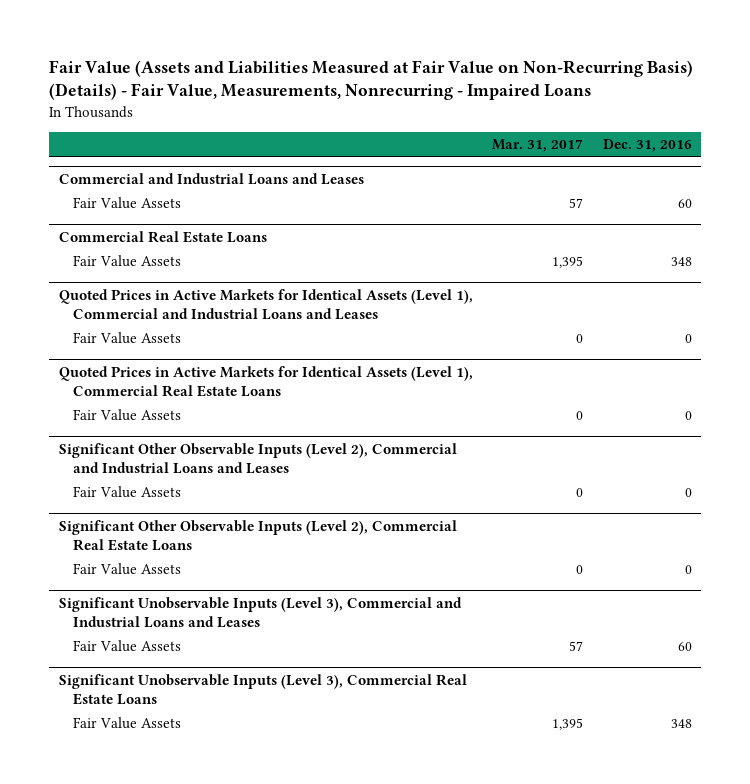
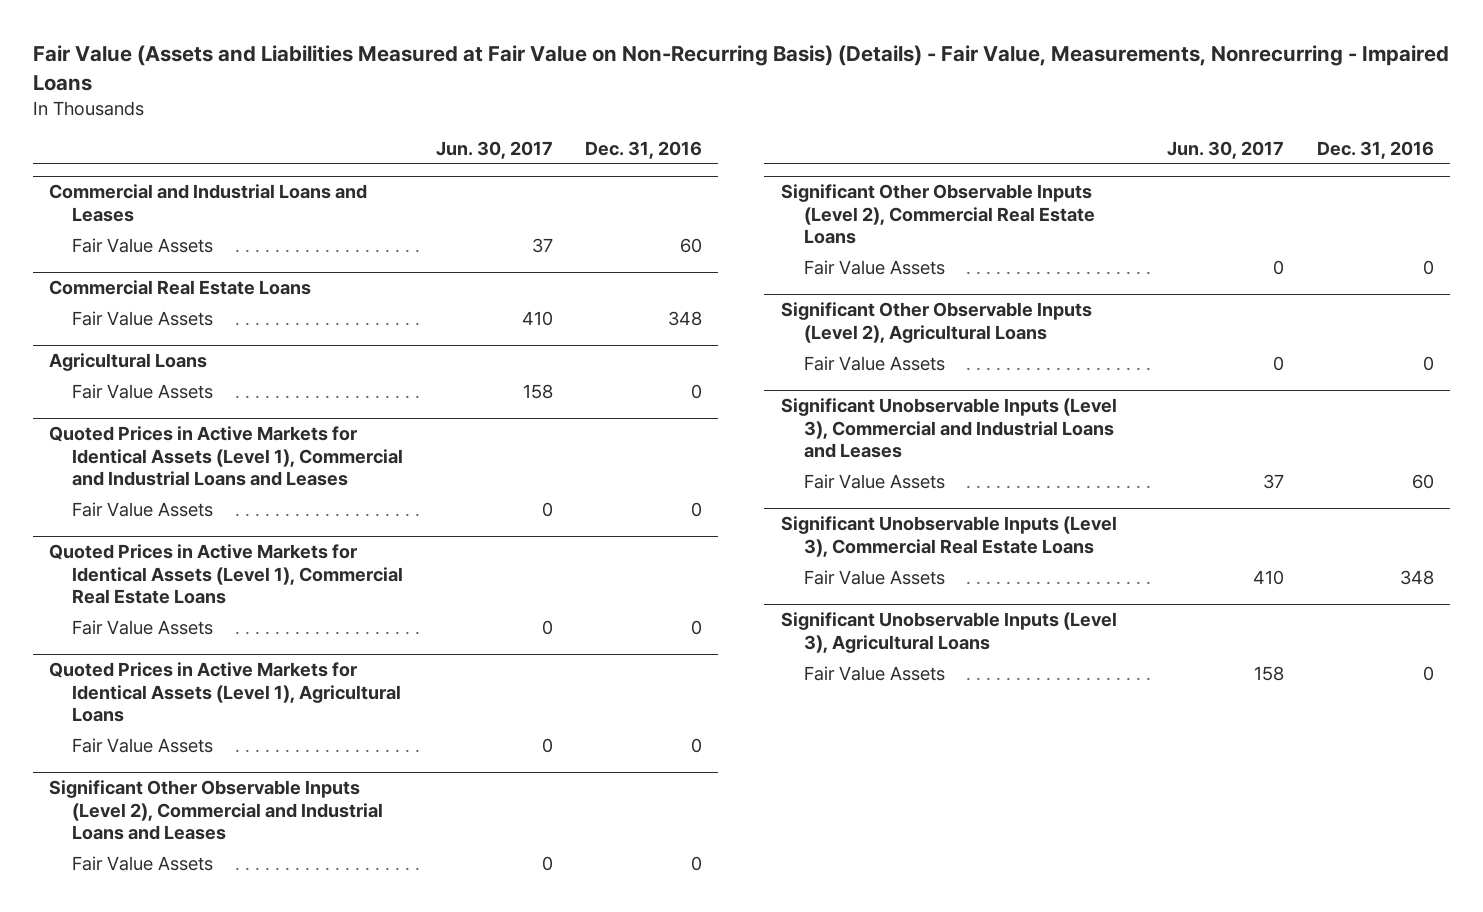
[492,138,584,152] Mar. 31, 2017 -> none
none -> [435,140,553,159] Jun. 30, 2017
none -> [48,353,207,372] Agricultural Loans
none -> [72,383,214,399] Fair Value Assets
none -> [48,662,402,723] Quoted Prices in Active Markets for Identical Assets (Level 1), Agricultural Loans
none -> [72,737,214,753] Fair Value Assets
none -> [780,302,1092,343] Significant Other Observable Inputs (Level 2), Agricultural Loans
none -> [804,355,946,371] Fair Value Assets
none -> [780,612,1117,653] Significant Unobservable Inputs (Level 3), Agricultural Loans
none -> [804,665,946,681] Fair Value Assets

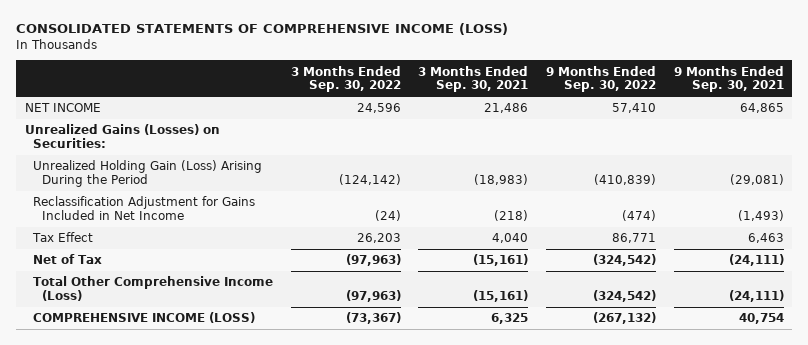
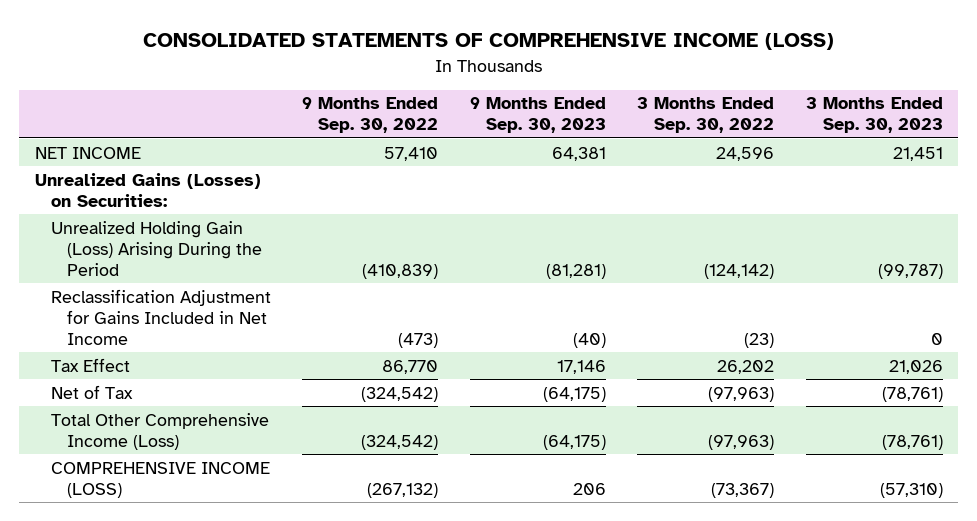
[418,65,529,93] 3 Months Ended Sep. 30, 2021 -> none
[673,65,784,93] 9 Months Ended Sep. 30, 2021 -> none
none -> [469,97,606,134] 9 Months Ended Sep. 30, 2023
none -> [805,97,943,134] 3 Months Ended Sep. 30, 2023
[374,209,401,221] (24) -> [744,333,775,349] (23)
[621,209,656,221] (474) -> [398,333,439,349] (473)
[356,233,401,244] 26,203 -> [717,359,775,374] 26,202
[611,233,656,244] 86,771 -> [382,359,439,374] 86,770

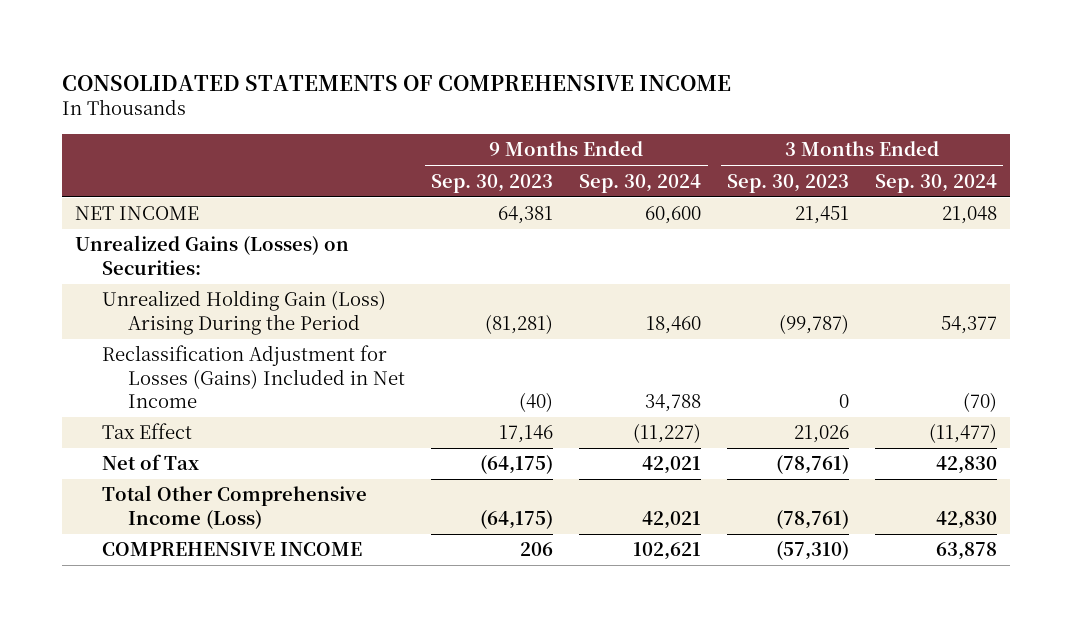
[142,33,834,51] CONSOLIDATED STATEMENTS OF COMPREHENSIVE INCOME (LOSS) -> [61,74,731,91] CONSOLIDATED STATEMENTS OF COMPREHENSIVE INCOME
[302,97,439,134] 9 Months Ended Sep. 30, 2022 -> none
[637,97,775,134] 3 Months Ended Sep. 30, 2022 -> none
none -> [579,173,702,193] Sep. 30, 2024
none -> [874,173,997,193] Sep. 30, 2024
[50,288,271,346] Reclassification Adjustment for Gains Included in Net Income -> [101,345,406,409] Reclassification Adjustment for Losses (Gains) Included in Net Income
[50,461,270,498] COMPREHENSIVE INCOME (LOSS) -> [101,542,362,557] COMPREHENSIVE INCOME

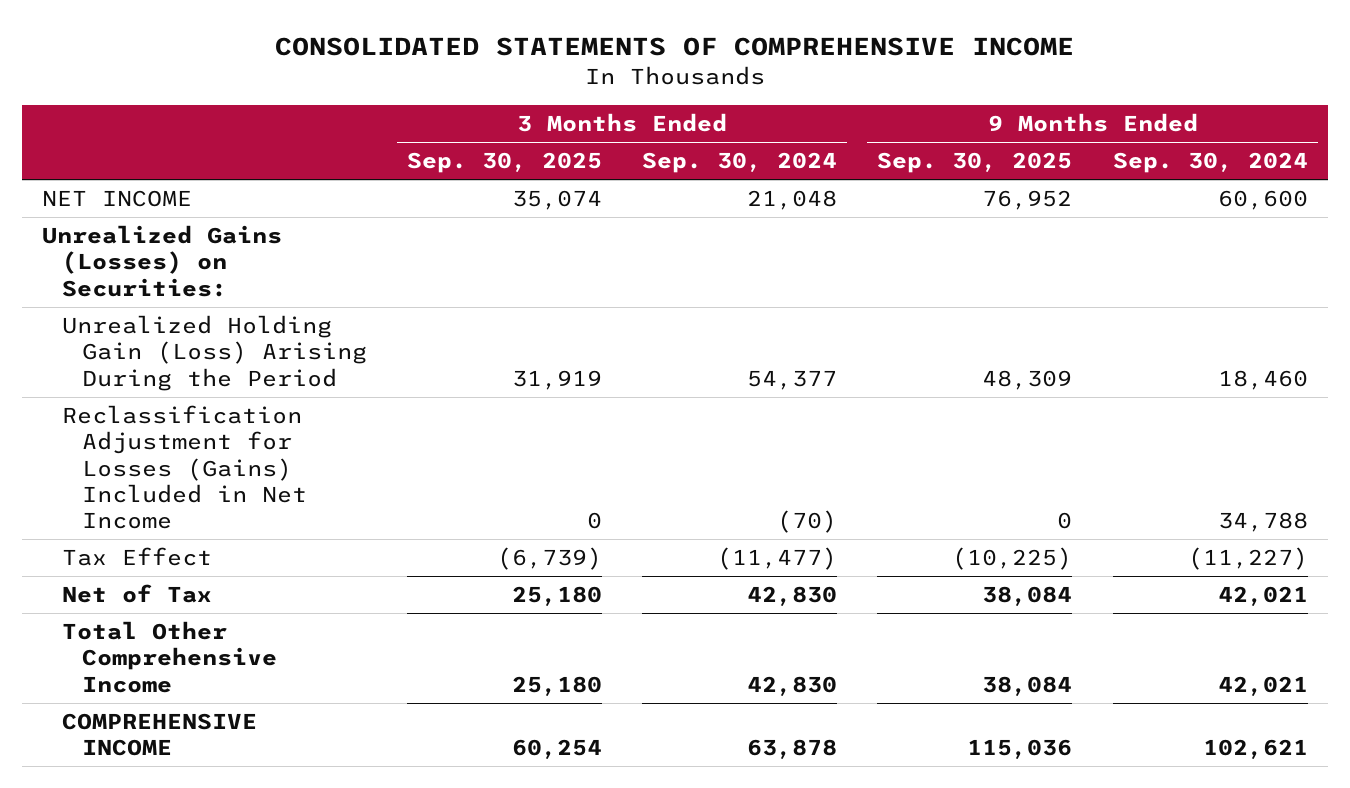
[431,173,554,193] Sep. 30, 2023 -> none
[727,173,850,193] Sep. 30, 2023 -> none
none -> [407,152,603,174] Sep. 30, 2025
none -> [877,152,1073,174] Sep. 30, 2025
[101,485,367,529] Total Other Comprehensive Income (Loss) -> [61,620,277,693] Total Other Comprehensive Income

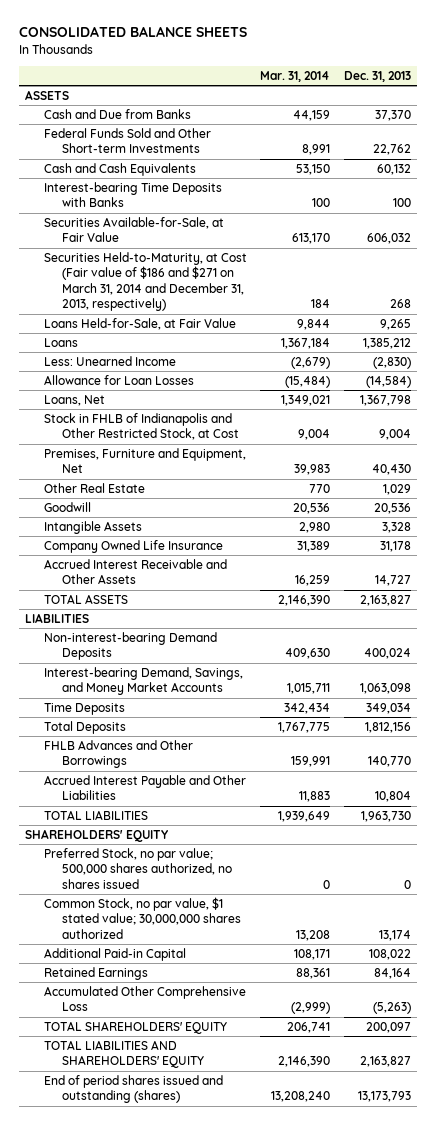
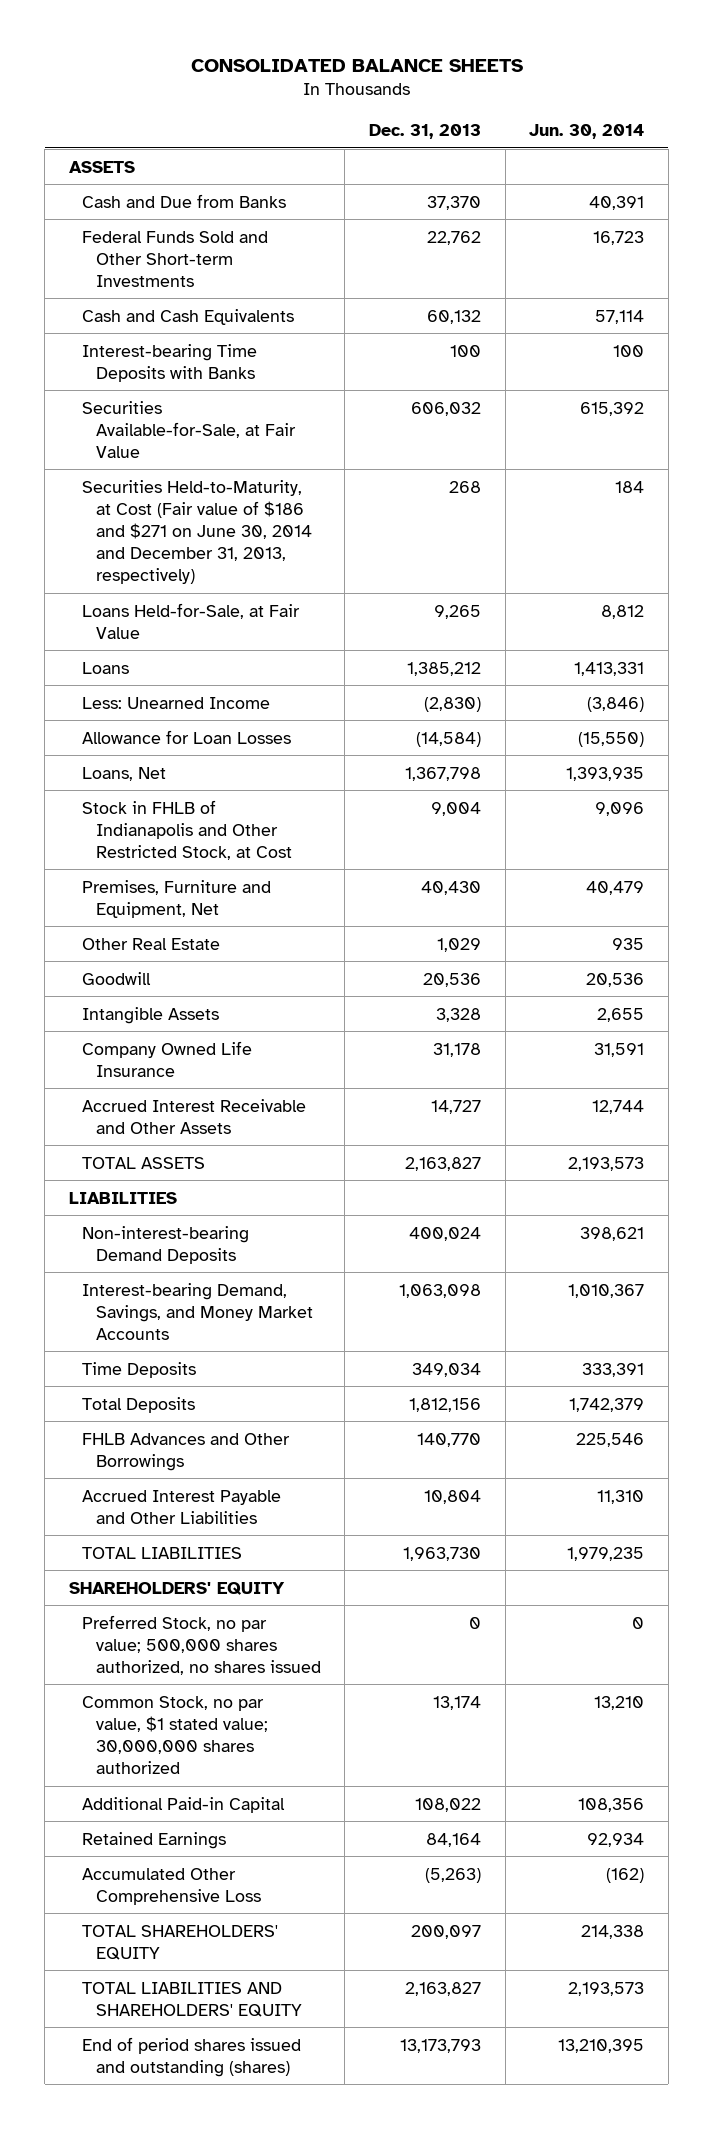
[260,70,331,82] Mar. 31, 2014 -> none
none -> [529,123,645,139] Jun. 30, 2014
[43,251,247,312] Securities Held-to-Maturity, at Cost (Fair value of $186 and $271 on March 31, 2014 and December 31, 2013, respectively) -> [82,479,312,584] Securities Held-to-Maturity, at Cost (Fair value of $186 and $271 on June 30, 2014 and December 31, 2013, respectively)

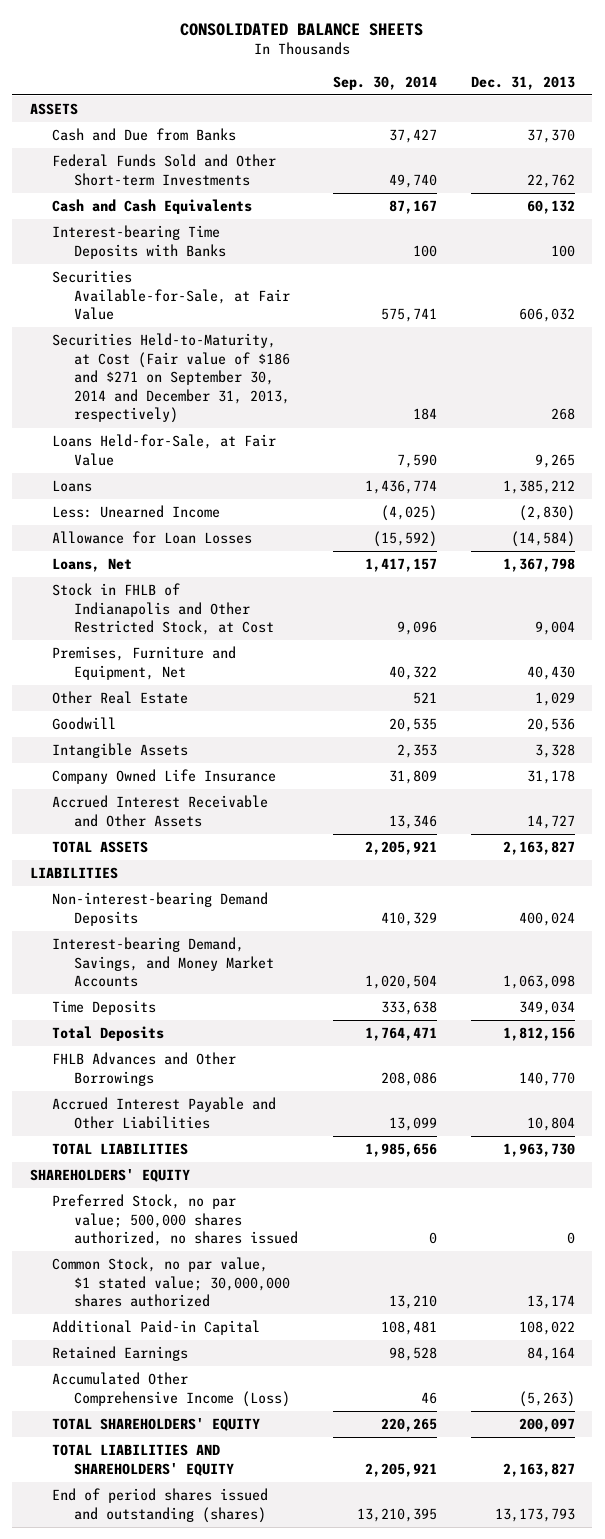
[529,123,645,139] Jun. 30, 2014 -> none
none -> [332,75,437,90] Sep. 30, 2014
[82,479,312,584] Securities Held-to-Maturity, at Cost (Fair value of $186 and $271 on June 30, 2014 and December 31, 2013, respectively) -> [51,333,291,424] Securities Held-to-Maturity, at Cost (Fair value of $186 and $271 on September 30, 2014 and December 31, 2013, respectively)
[82,1867,261,1905] Accumulated Other Comprehensive Loss -> [51,1372,291,1407] Accumulated Other Comprehensive Income (Loss)

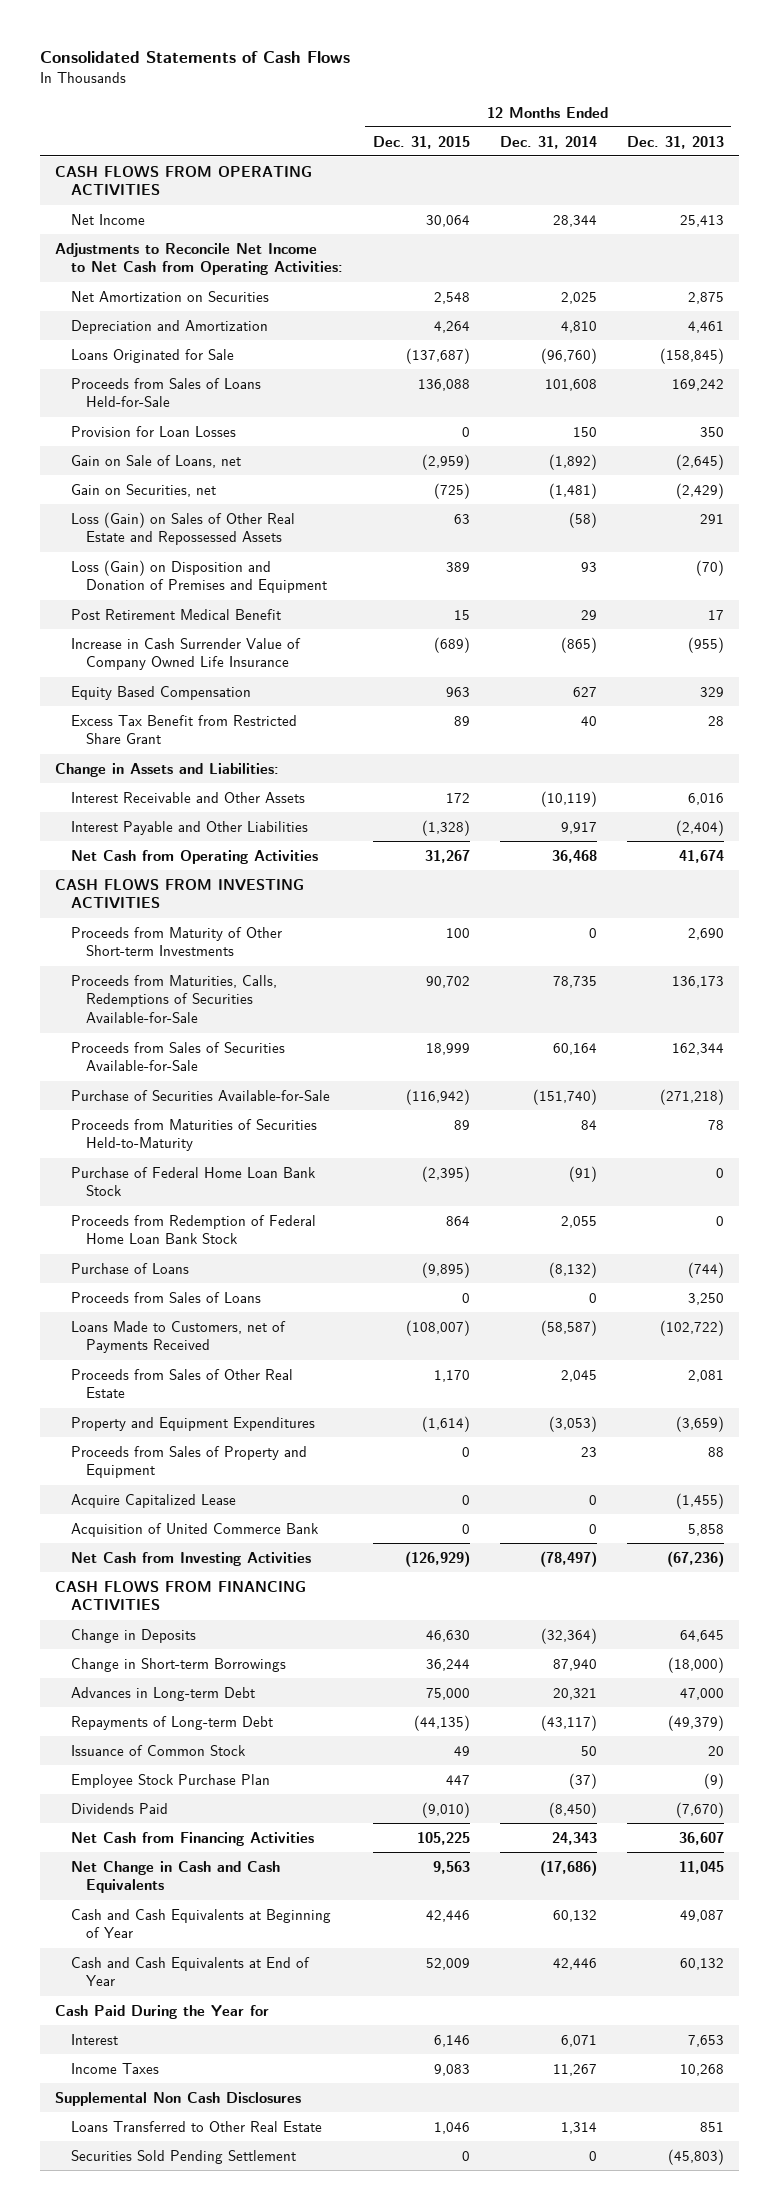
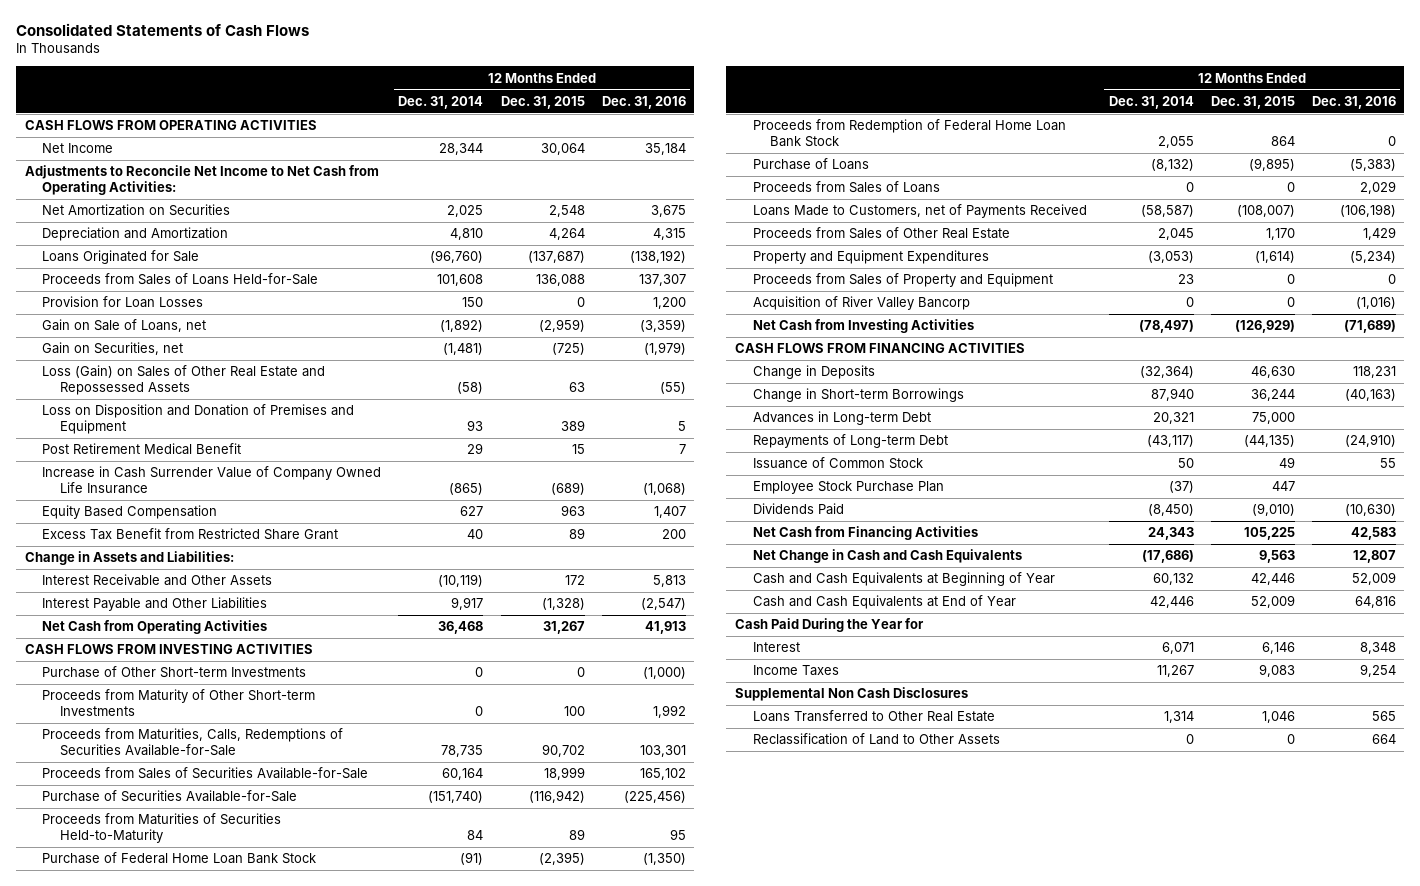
[626,135,724,149] Dec. 31, 2013 -> none
none -> [601,95,686,109] Dec. 31, 2016
[70,559,327,594] Loss (Gain) on Disposition and Donation of Premises and Equipment -> [42,404,355,435] Loss on Disposition and Donation of Premises and Equipment
none -> [42,666,307,679] Purchase of Other Short-term Investments
[70,1493,236,1508] Acquire Capitalized Lease -> none
[70,1522,319,1537] Acquisition of United Commerce Bank -> none
none -> [752,296,970,311] Acquisition of River Valley Bancorp
[70,2149,296,2164] Securities Sold Pending Settlement -> none
none -> [752,733,1000,746] Reclassification of Land to Other Assets

